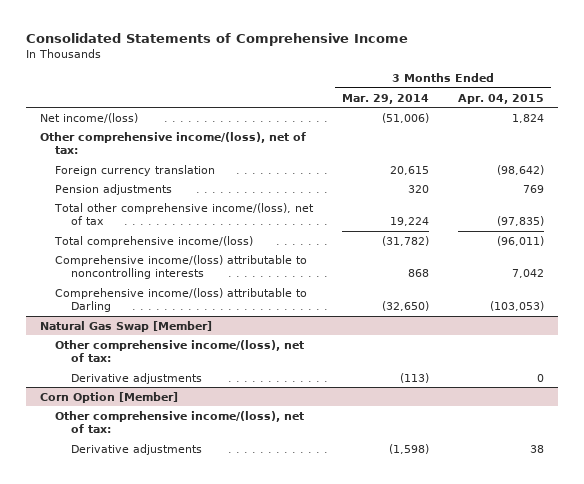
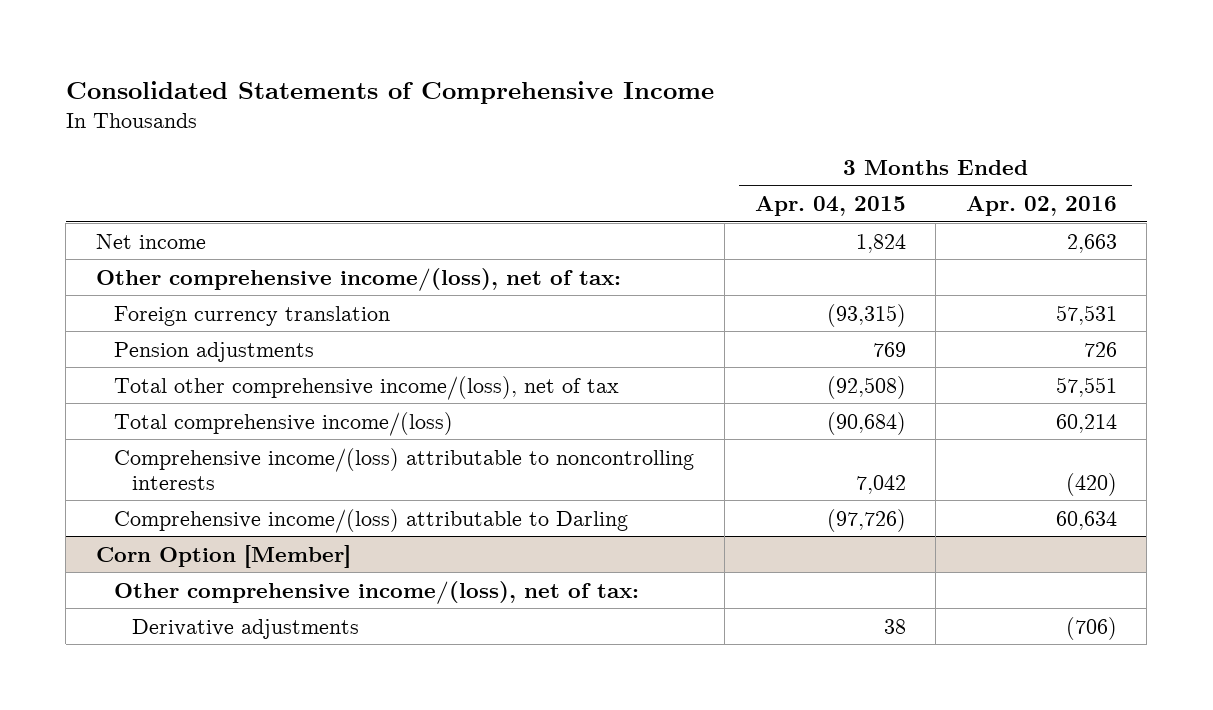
[342,93,430,104] Mar. 29, 2014 -> none
none -> [965,196,1117,217] Apr. 02, 2016
[39,112,138,123] Net income/(loss) -> [96,233,207,249] Net income
[496,164,544,175] (98,642) -> [826,303,906,327] (93,315)
[496,216,544,227] (97,835) -> [826,375,906,399] (92,508)
[496,235,544,246] (96,011) -> [826,411,906,435] (90,684)
[39,320,212,332] Natural Gas Swap [Member] -> none
[55,339,305,363] Other comprehensive income/(loss), net of tax: -> none
[70,372,202,384] Derivative adjustments -> none
[489,301,544,312] (103,053) -> [826,508,906,532] (97,726)

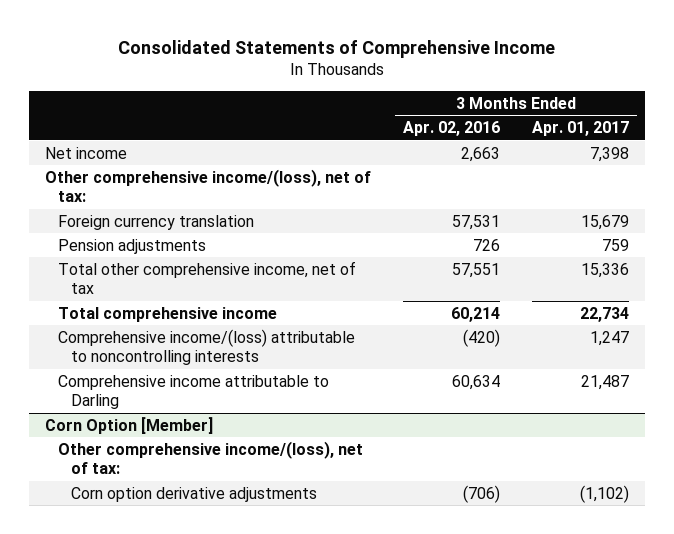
[754,196,906,217] Apr. 04, 2015 -> none
none -> [531,120,629,136] Apr. 01, 2017
[114,375,620,400] Total other comprehensive income/(loss), net of tax -> [58,260,357,295] Total other comprehensive income, net of tax
[114,411,454,436] Total comprehensive income/(loss) -> [58,306,278,322] Total comprehensive income
[114,508,629,533] Comprehensive income/(loss) attributable to Darling -> [58,374,330,410] Comprehensive income attributable to Darling
[132,618,360,639] Derivative adjustments -> [71,486,318,502] Corn option derivative adjustments

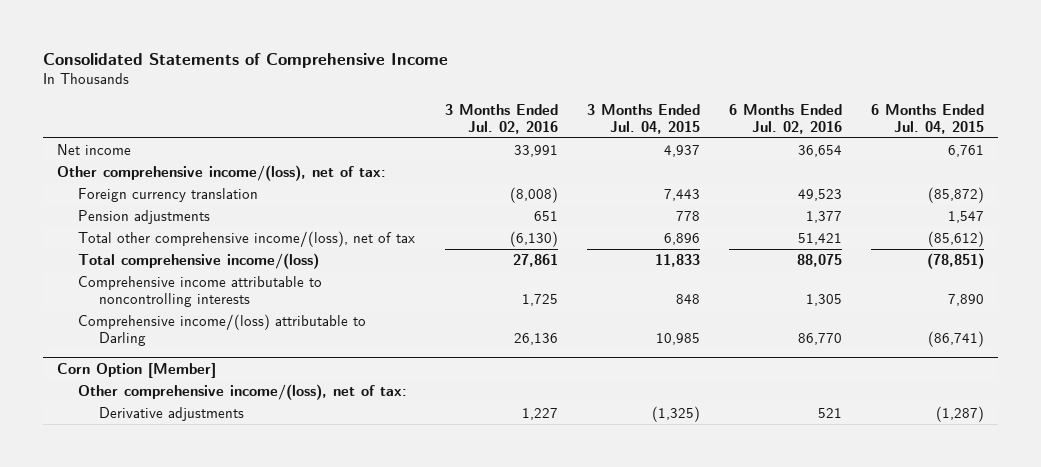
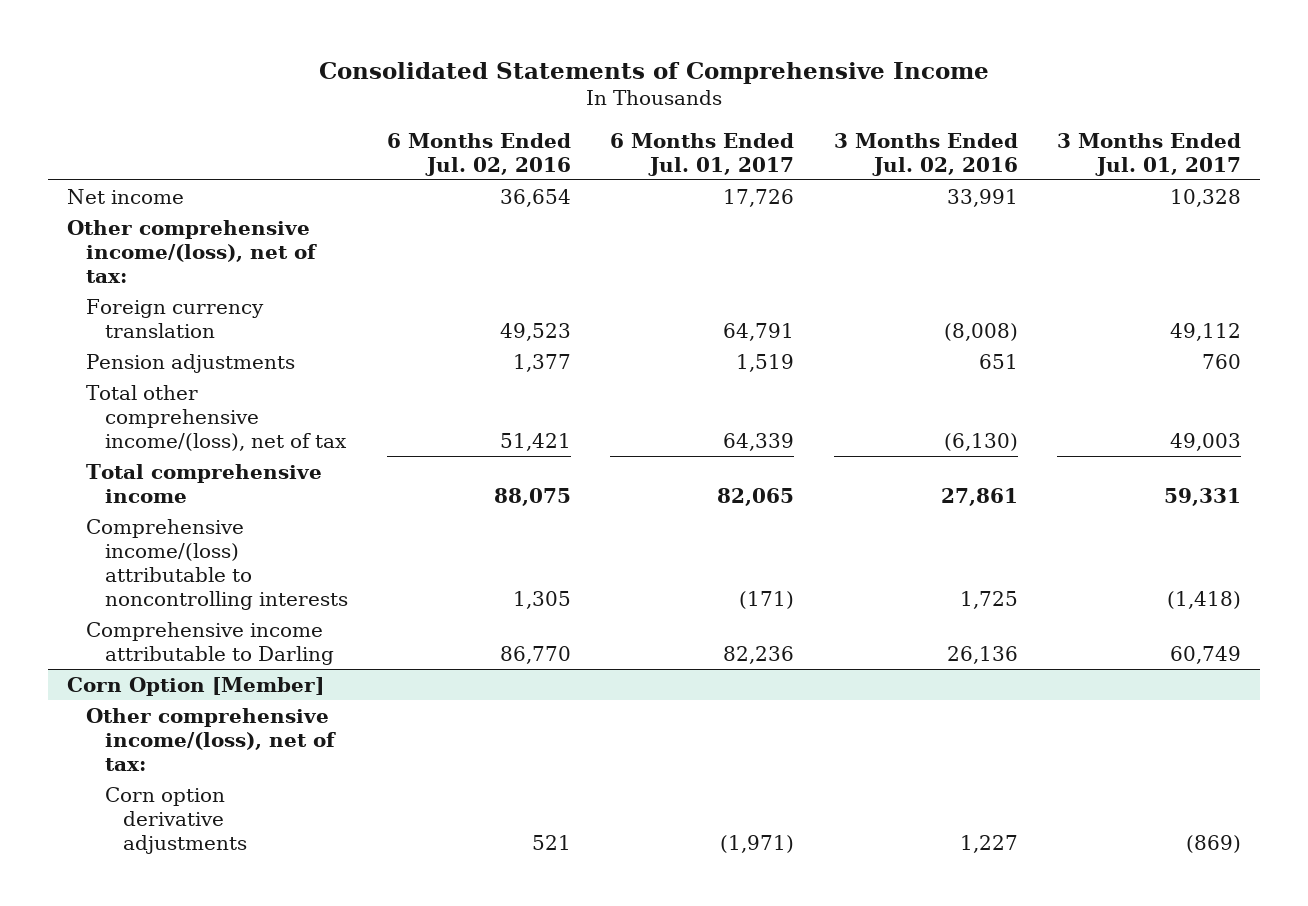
[586,103,700,134] 3 Months Ended Jul. 04, 2015 -> none
[870,103,984,134] 6 Months Ended Jul. 04, 2015 -> none
none -> [610,132,795,176] 6 Months Ended Jul. 01, 2017
none -> [1056,132,1241,176] 3 Months Ended Jul. 01, 2017
[78,253,320,270] Total comprehensive income/(loss) -> [85,463,322,503] Total comprehensive income
[78,276,323,308] Comprehensive income attributable to noncontrolling interests -> [85,518,348,610] Comprehensive income/(loss) attributable to noncontrolling interests
[78,314,367,347] Comprehensive income/(loss) attributable to Darling -> [85,621,334,665] Comprehensive income attributable to Darling
[99,407,245,422] Derivative adjustments -> [104,786,248,854] Corn option derivative adjustments

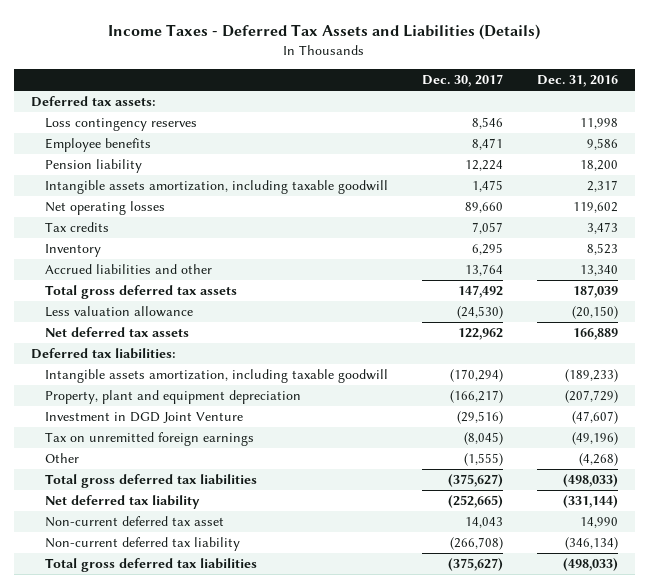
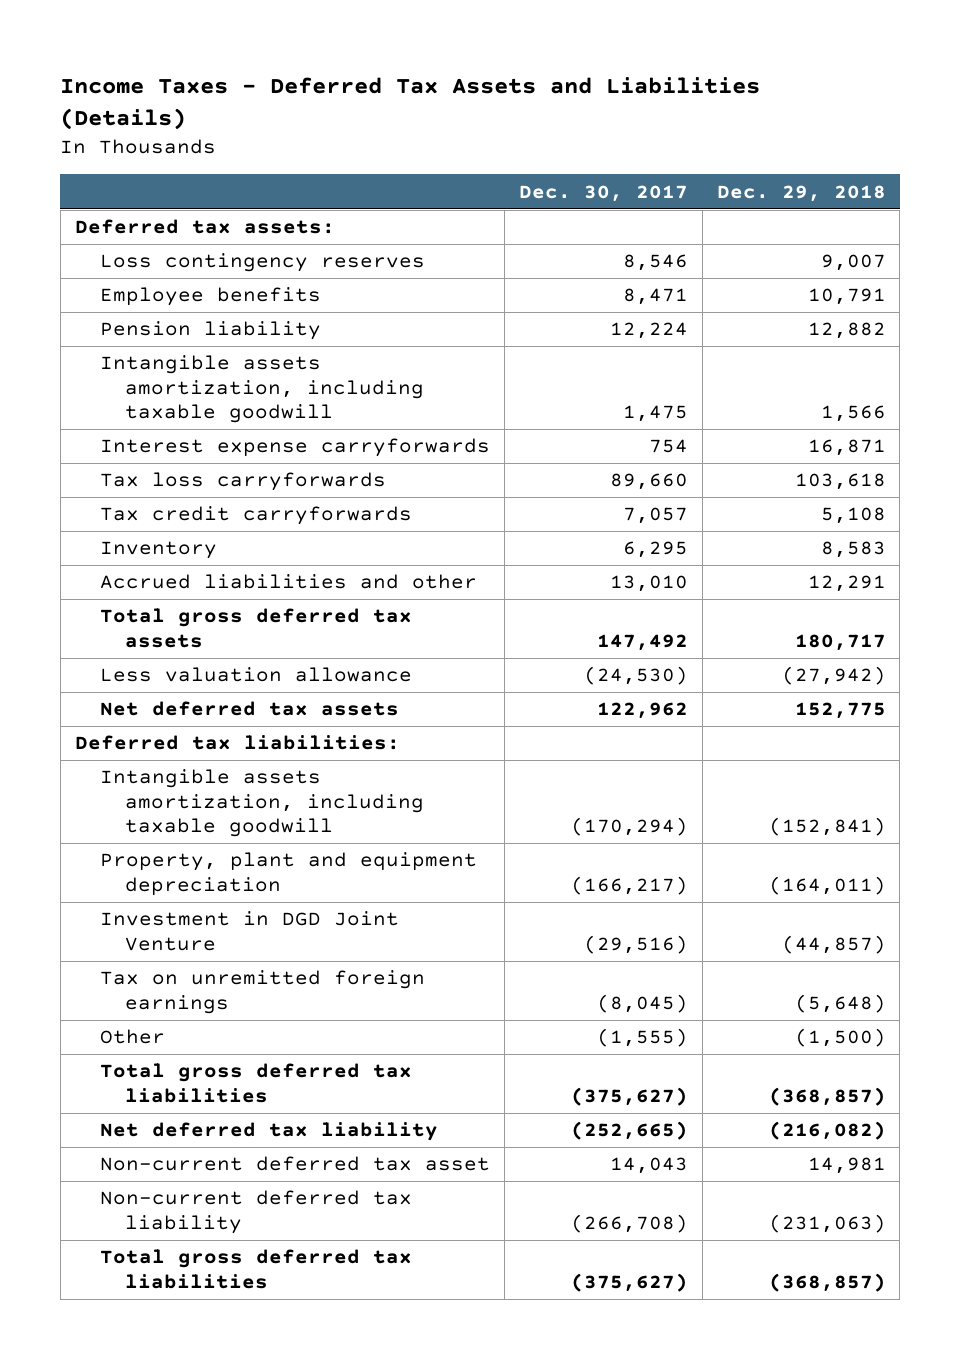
[536,74,618,87] Dec. 31, 2016 -> none
none -> [716,184,886,202] Dec. 29, 2018
none -> [100,438,491,458] Interest expense carryforwards
[45,201,166,216] Net operating losses -> [100,472,387,492] Tax loss carryforwards
[45,222,110,233] Tax credits -> [100,506,413,526] Tax credit carryforwards
[464,264,503,277] 13,764 -> [609,575,688,593] 13,010

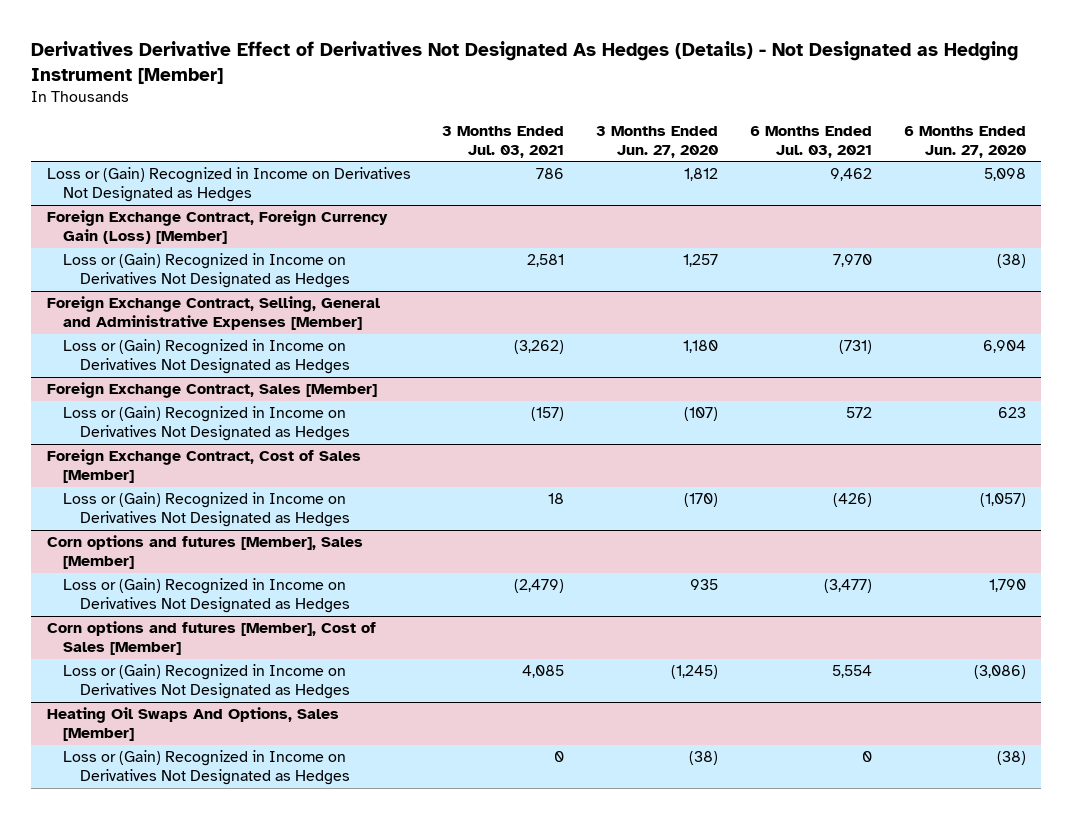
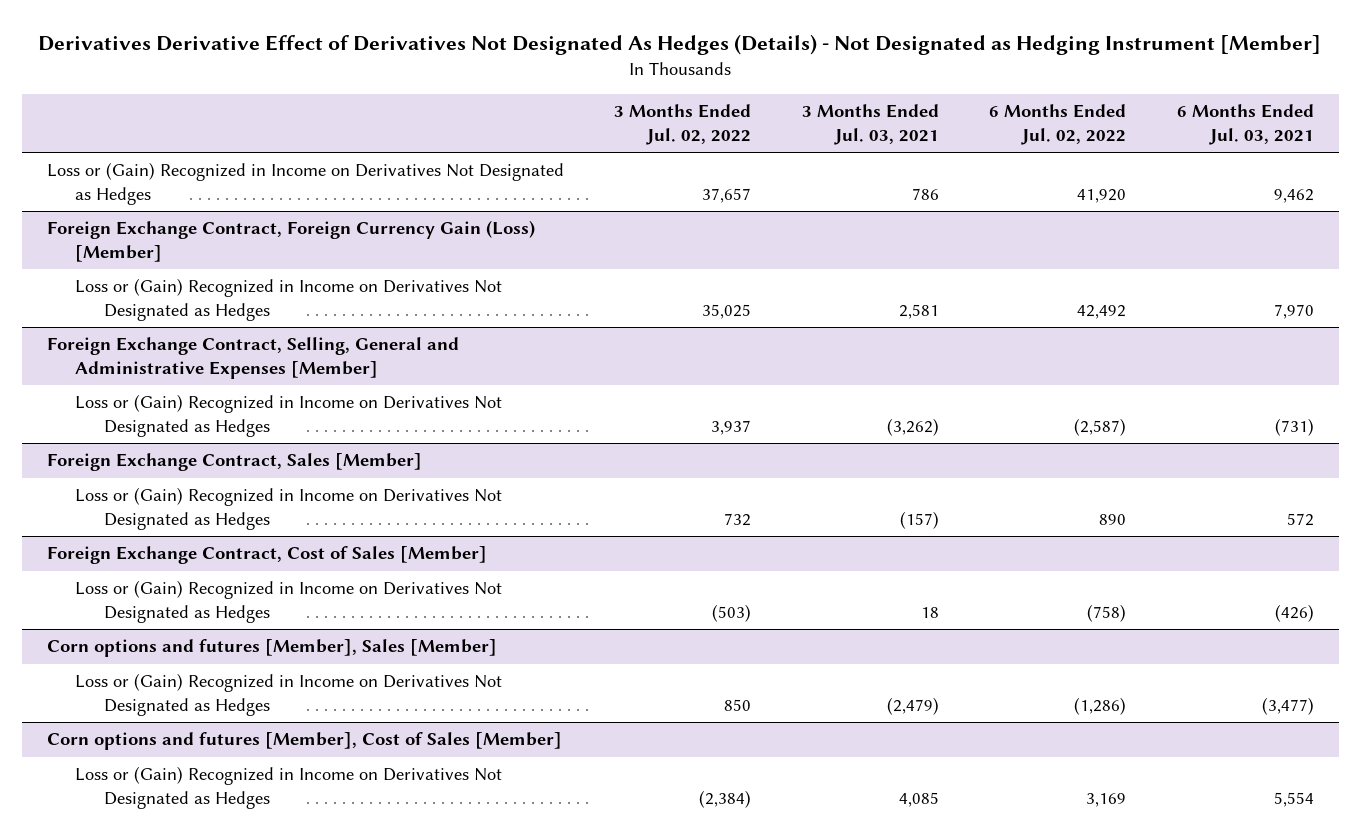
[596,125,719,159] 3 Months Ended Jun. 27, 2020 -> none
[903,125,1026,159] 6 Months Ended Jun. 27, 2020 -> none
none -> [614,104,752,145] 3 Months Ended Jul. 02, 2022
none -> [989,104,1127,145] 6 Months Ended Jul. 02, 2022
[46,707,339,742] Heating Oil Swaps And Options, Sales [Member] -> none
[63,750,350,786] Loss or (Gain) Recognized in Income on Derivatives Not Designated as Hedges -> none

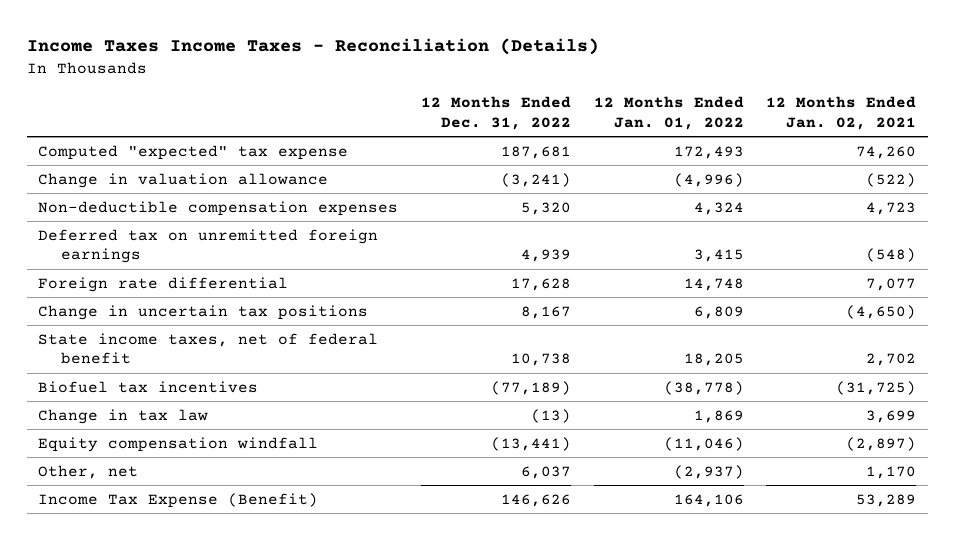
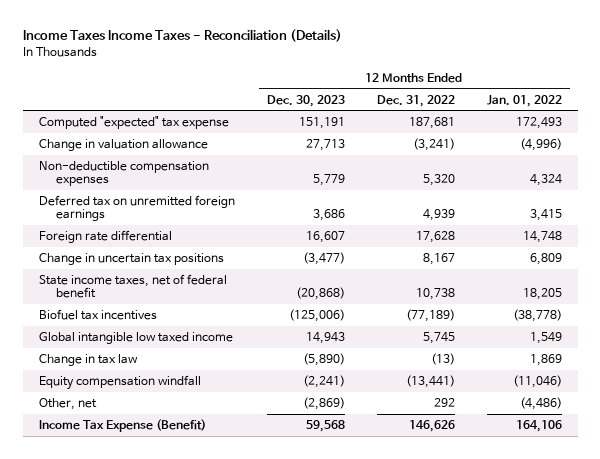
[766,96,917,130] 12 Months Ended Jan. 02, 2021 -> none
none -> [266,94,345,107] Dec. 30, 2023
none -> [38,331,233,344] Global intangible low taxed income
[520,465,571,479] 6,037 -> [433,397,455,407] 292
[673,464,744,479] (2,937) -> [519,396,562,410] (4,486)

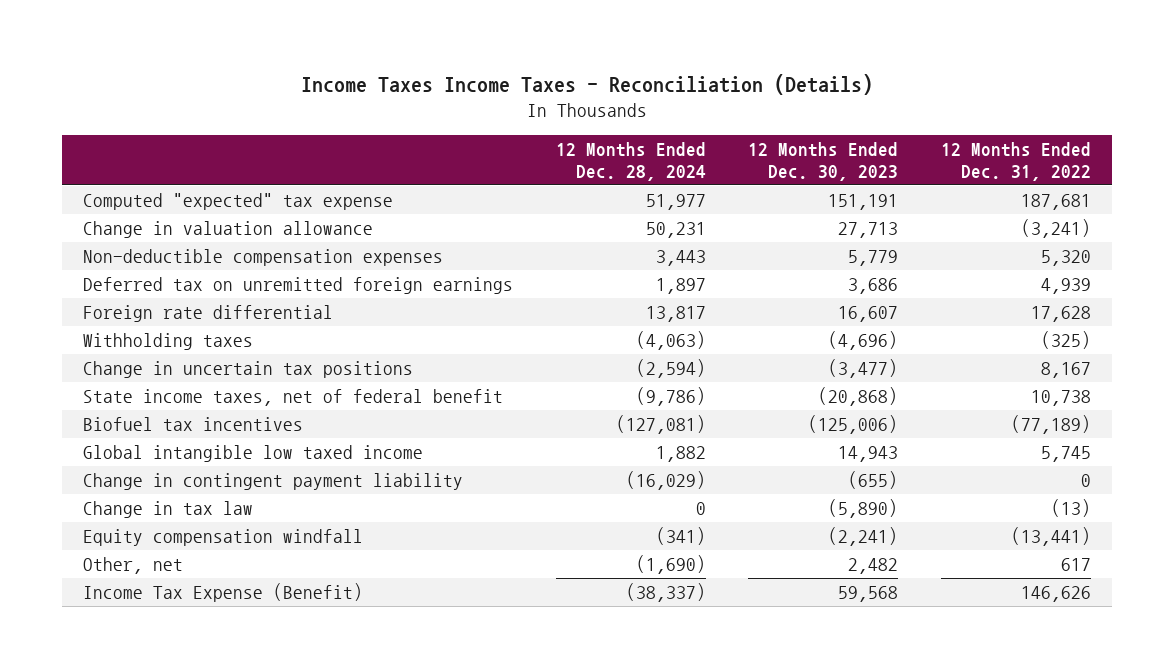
[486,94,562,107] Jan. 01, 2022 -> none
none -> [555,141,706,181] 12 Months Ended Dec. 28, 2024
none -> [83,332,254,350] Withholding taxes
none -> [83,472,464,490] Change in contingent payment liability
[302,396,345,410] (2,869) -> [848,557,899,574] 2,482
[433,397,455,407] 292 -> [1060,557,1091,571] 617

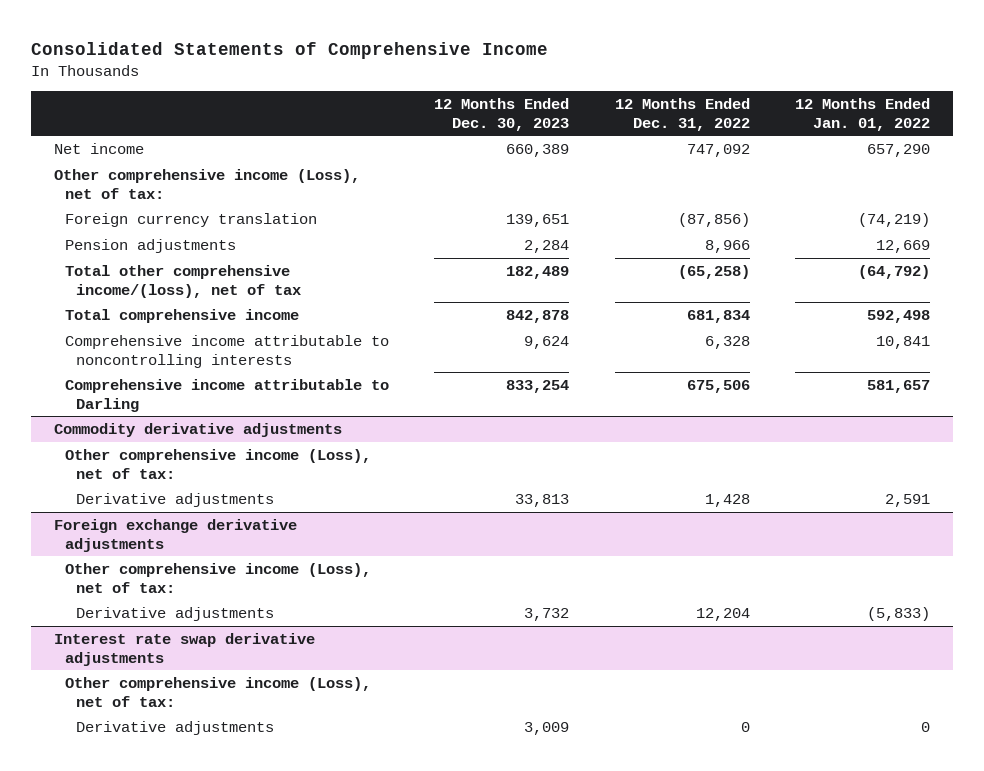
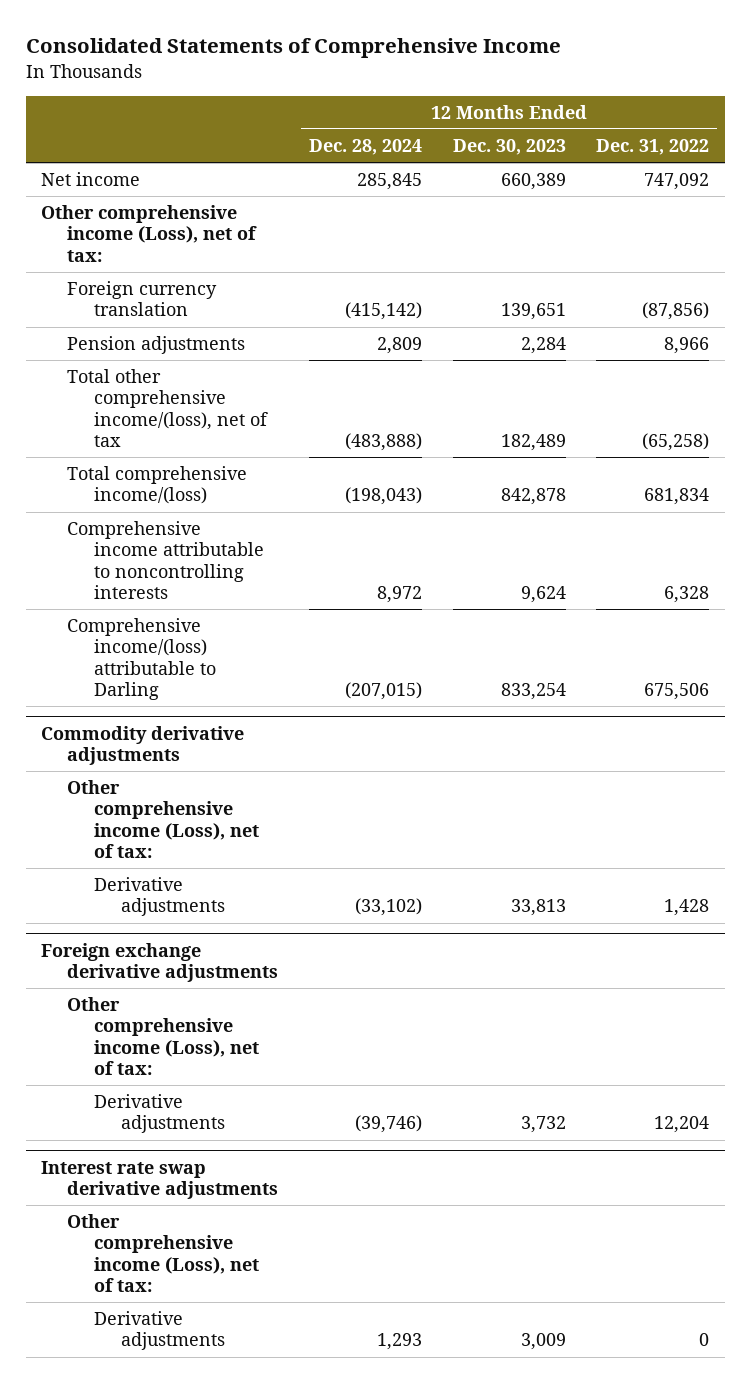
[794,97,930,131] 12 Months Ended Jan. 01, 2022 -> none
none -> [309,139,423,156] Dec. 28, 2024
[64,308,299,323] Total comprehensive income -> [67,466,248,505] Total comprehensive income/(loss)
[64,378,389,412] Comprehensive income attributable to Darling -> [67,618,217,701] Comprehensive income/(loss) attributable to Darling

